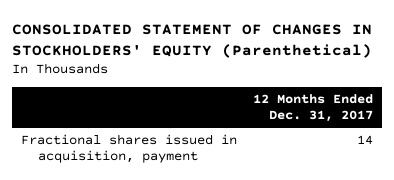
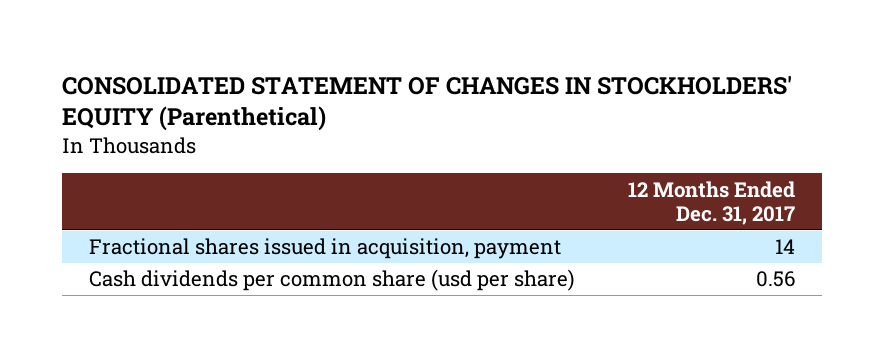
none -> [88,269,575,292] Cash dividends per common share (usd per share)

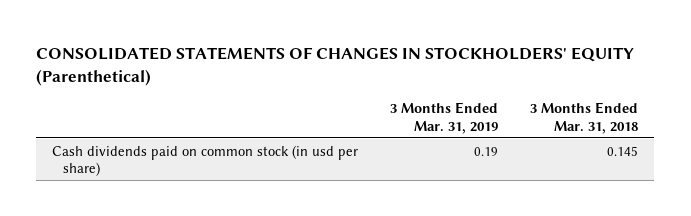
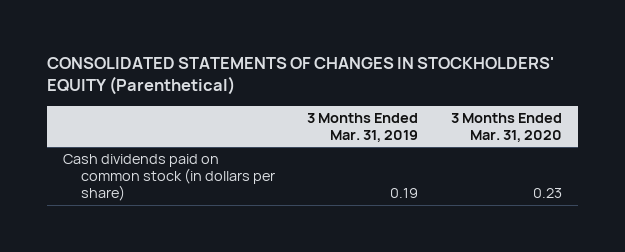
[530,102,639,134] 3 Months Ended Mar. 31, 2018 -> none
none -> [450,112,562,142] 3 Months Ended Mar. 31, 2020
[52,144,359,176] Cash dividends paid on common stock (in usd per share) -> [63,153,276,202] Cash dividends paid on common stock (in dollars per share)

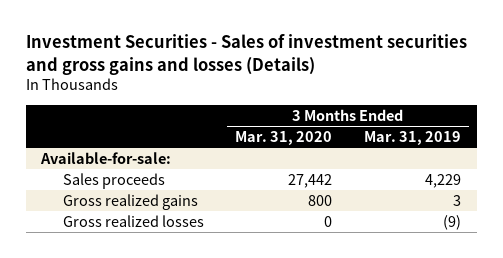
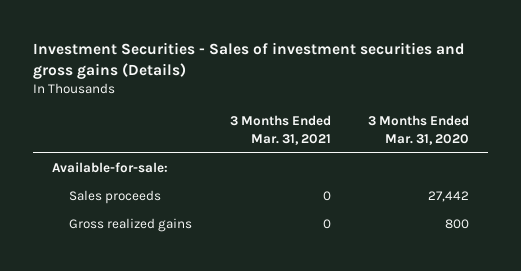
[25,34,467,75] Investment Securities - Sales of investment securities and gross gains and losses (Details) -> [32,41,465,80] Investment Securities - Sales of investment securities and gross gains (Details)
[364,130,462,145] Mar. 31, 2019 -> none
none -> [229,115,331,145] 3 Months Ended Mar. 31, 2021
[62,214,204,227] Gross realized losses -> none

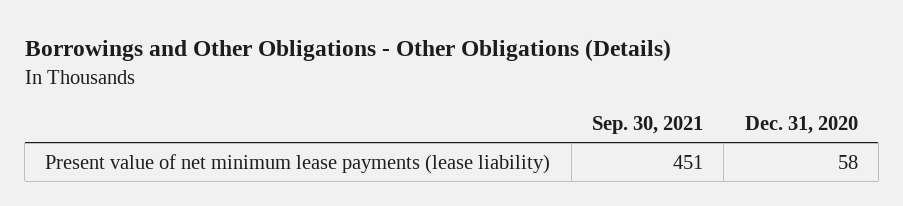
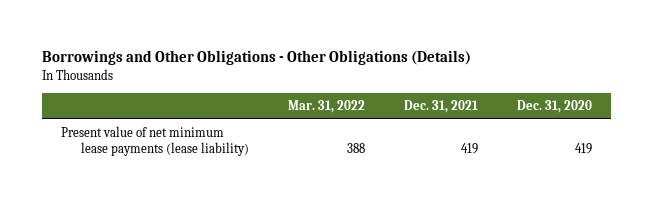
[591,115,703,134] Sep. 30, 2021 -> none
none -> [287,100,365,114] Mar. 31, 2022
none -> [403,100,478,114] Dec. 31, 2021
[837,154,858,169] 58 -> [574,143,592,155] 419

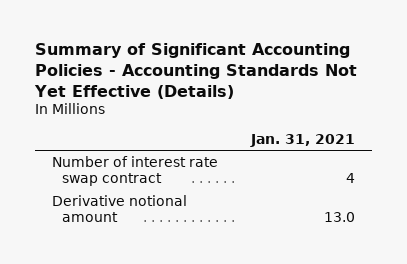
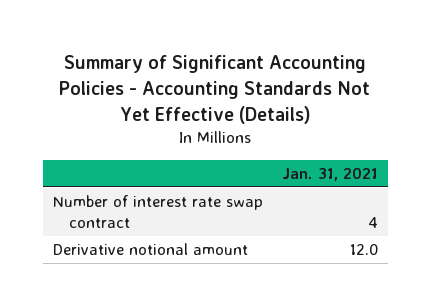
[324,212,356,223] 13.0 -> [349,244,378,256] 12.0

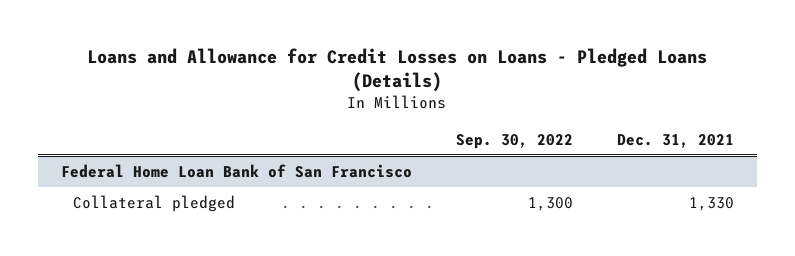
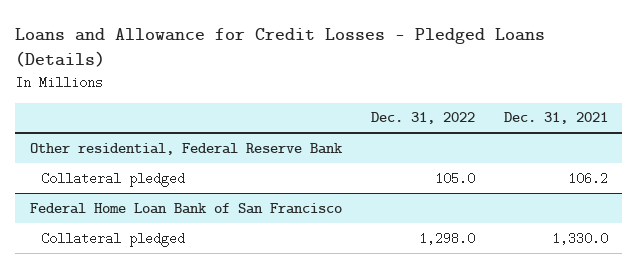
[87,47,708,93] Loans and Allowance for Credit Losses on Loans - Pledged Loans (Details) -> [14,27,545,67] Loans and Allowance for Credit Losses - Pledged Loans (Details)
[455,134,573,150] Sep. 30, 2022 -> none
none -> [370,112,475,125] Dec. 31, 2022
none -> [29,142,343,155] Other residential, Federal Reserve Bank
none -> [41,171,186,187] Collateral pledged
[689,196,735,211] 1,330 -> [551,231,608,245] 1,330.0

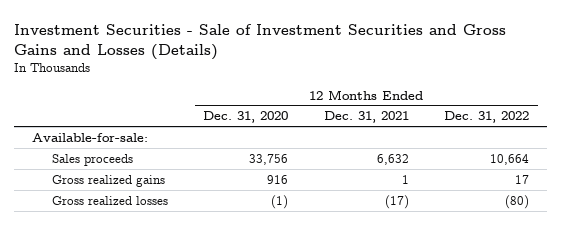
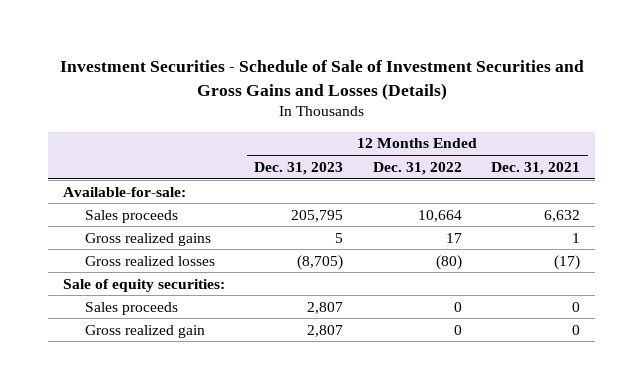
[14,23,507,60] Investment Securities - Sale of Investment Securities and Gross Gains and Losses (Details) -> [59,59,584,100] Investment Securities - Schedule of Sale of Investment Securities and Gross Gains and Losses (Details)
[203,111,289,124] Dec. 31, 2020 -> none
none -> [254,161,344,175] Dec. 31, 2023
none -> [62,278,225,292] Sale of equity securities:
none -> [85,301,179,315] Sales proceeds
none -> [85,324,206,338] Gross realized gain

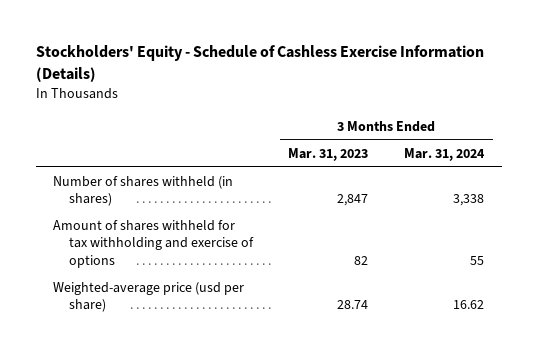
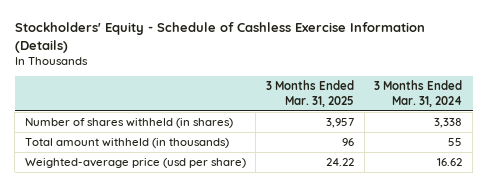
[288,147,369,161] Mar. 31, 2023 -> none
none -> [266,80,355,107] 3 Months Ended Mar. 31, 2025
[53,220,254,268] Amount of shares withheld for tax withholding and exercise of options -> [24,138,229,149] Total amount withheld (in thousands)

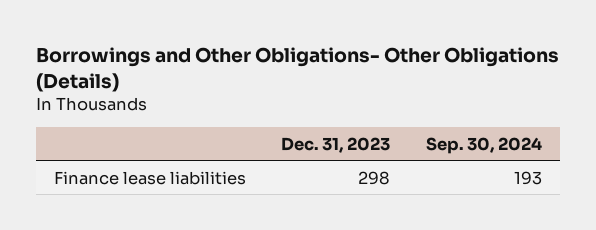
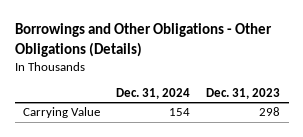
[35,46,559,92] Borrowings and Other Obligations- Other Obligations (Details) -> [14,23,272,57] Borrowings and Other Obligations - Other Obligations (Details)
[426,136,543,154] Sep. 30, 2024 -> none
none -> [116,87,191,99] Dec. 31, 2024
[53,170,246,185] Finance lease liabilities -> [22,107,100,119] Carrying Value

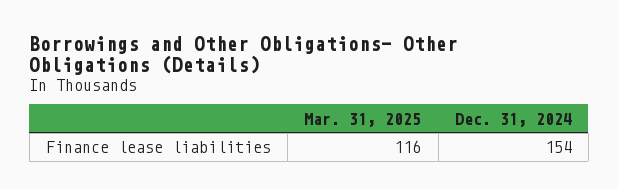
[14,23,272,57] Borrowings and Other Obligations - Other Obligations (Details) -> [29,35,459,76] Borrowings and Other Obligations- Other Obligations (Details)
[206,87,281,99] Dec. 31, 2023 -> none
none -> [304,112,422,127] Mar. 31, 2025
[22,107,100,119] Carrying Value -> [46,141,272,154] Finance lease liabilities

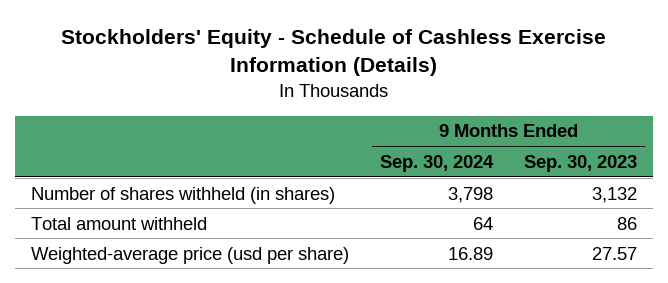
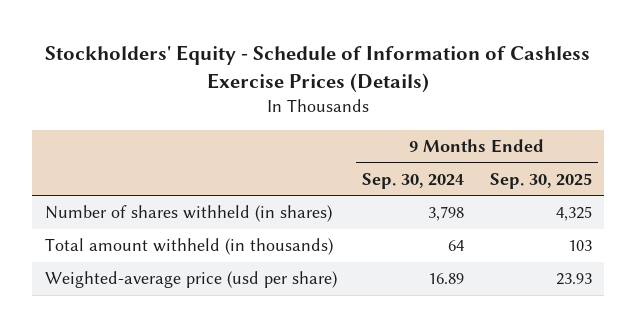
[61,28,607,77] Stockholders' Equity - Schedule of Cashless Exercise Information (Details) -> [45,45,591,93] Stockholders' Equity - Schedule of Information of Cashless Exercise Prices (Details)
[524,154,638,172] Sep. 30, 2023 -> none
none -> [489,172,592,189] Sep. 30, 2025
[31,216,208,230] Total amount withheld -> [44,238,333,256] Total amount withheld (in thousands)

